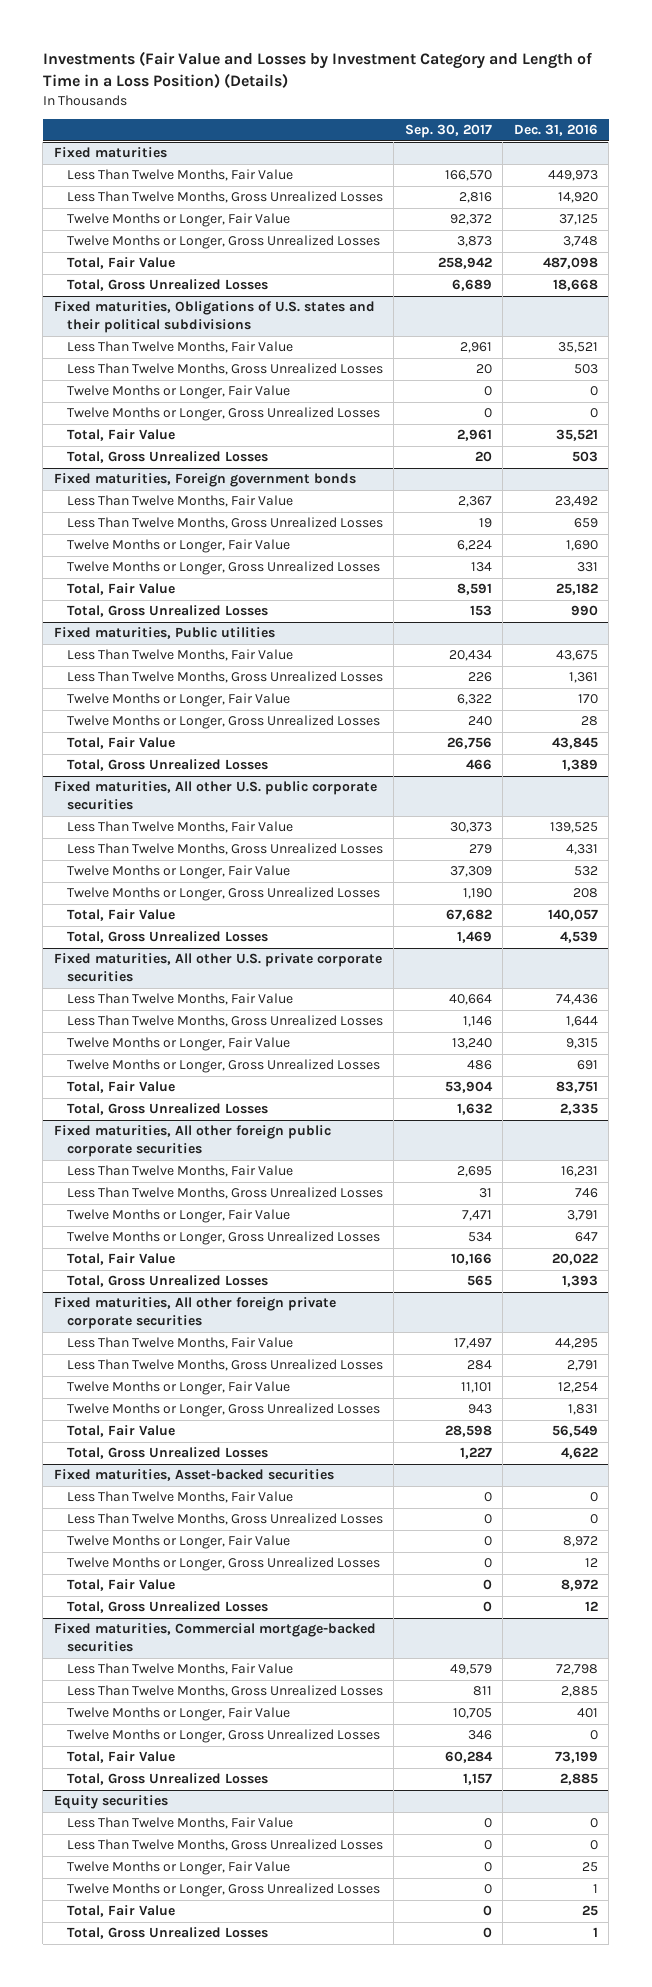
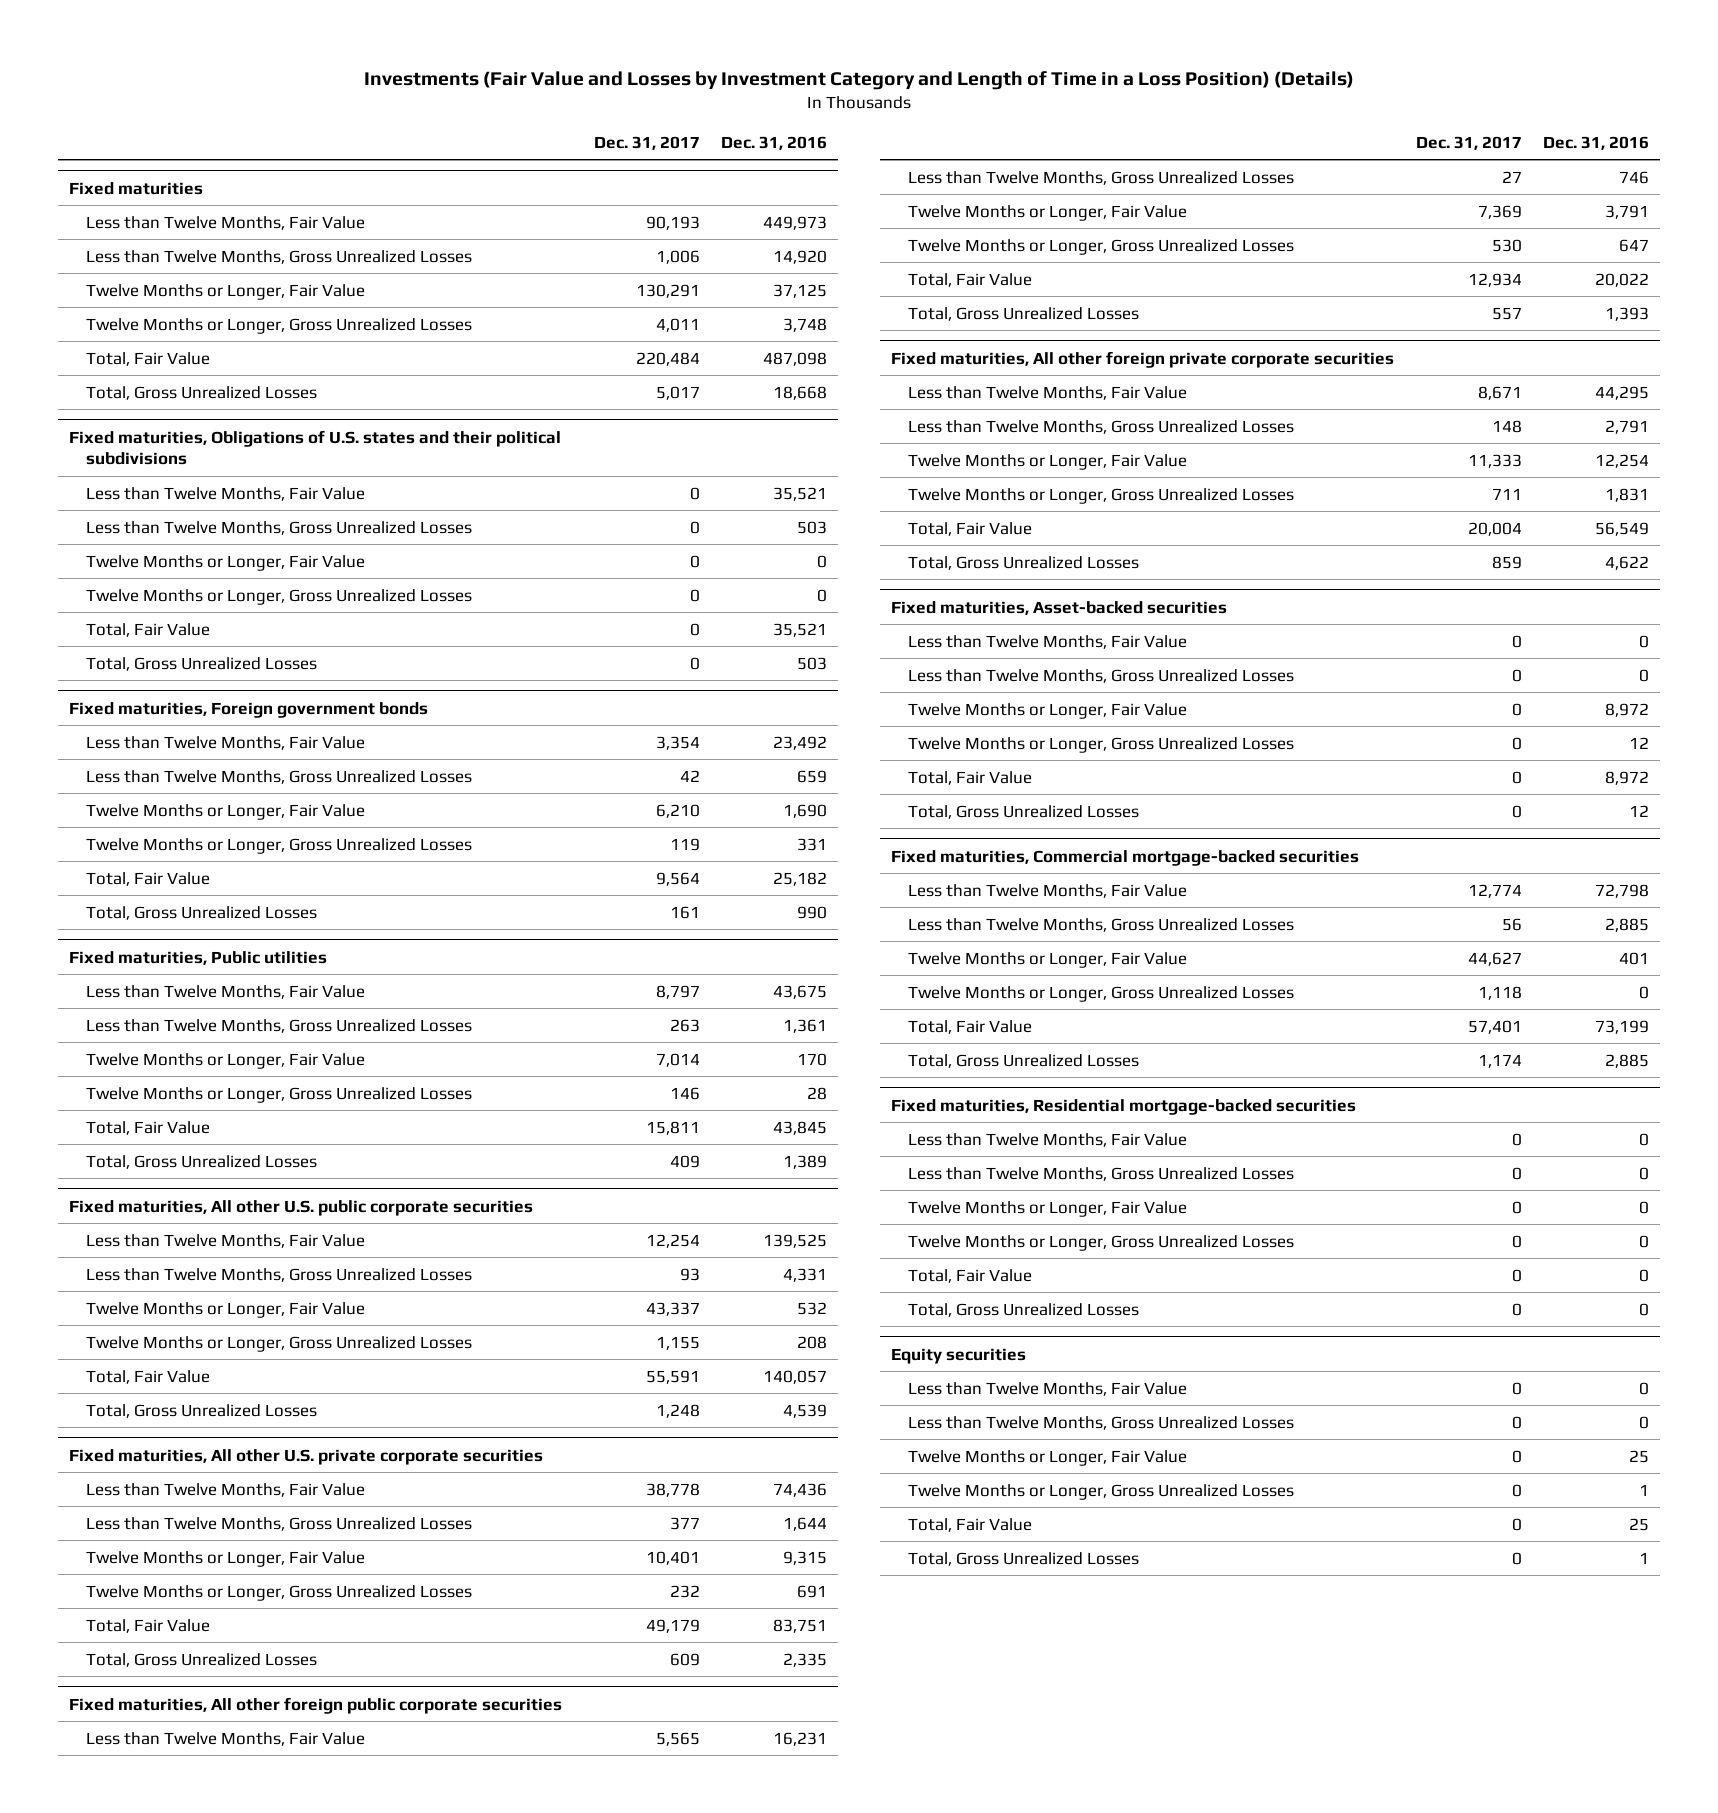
[404,124,492,139] Sep. 30, 2017 -> none
none -> [593,135,700,150] Dec. 31, 2017
[66,169,293,182] Less Than Twelve Months, Fair Value -> [85,215,365,230] Less than Twelve Months, Fair Value
[66,191,383,204] Less Than Twelve Months, Gross Unrealized Losses -> [85,249,472,264] Less than Twelve Months, Gross Unrealized Losses
[66,341,293,354] Less Than Twelve Months, Fair Value -> [85,486,365,501] Less than Twelve Months, Fair Value
[66,363,383,376] Less Than Twelve Months, Gross Unrealized Losses -> [85,520,472,535] Less than Twelve Months, Gross Unrealized Losses
[66,495,293,508] Less Than Twelve Months, Fair Value -> [85,735,365,750] Less than Twelve Months, Fair Value
[66,517,383,530] Less Than Twelve Months, Gross Unrealized Losses -> [85,769,472,784] Less than Twelve Months, Gross Unrealized Losses
[66,649,293,662] Less Than Twelve Months, Fair Value -> [85,984,365,999] Less than Twelve Months, Fair Value
[66,671,383,684] Less Than Twelve Months, Gross Unrealized Losses -> [85,1018,472,1033] Less than Twelve Months, Gross Unrealized Losses
[66,821,293,834] Less Than Twelve Months, Fair Value -> [85,1233,365,1248] Less than Twelve Months, Fair Value
[66,843,383,856] Less Than Twelve Months, Gross Unrealized Losses -> [85,1267,472,1282] Less than Twelve Months, Gross Unrealized Losses
[66,993,293,1006] Less Than Twelve Months, Fair Value -> [85,1482,365,1497] Less than Twelve Months, Fair Value
[66,1015,383,1028] Less Than Twelve Months, Gross Unrealized Losses -> [85,1516,472,1531] Less than Twelve Months, Gross Unrealized Losses
[66,1165,293,1178] Less Than Twelve Months, Fair Value -> [85,1731,365,1746] Less than Twelve Months, Fair Value
[66,1187,383,1200] Less Than Twelve Months, Gross Unrealized Losses -> [907,170,1294,185] Less than Twelve Months, Gross Unrealized Losses
[66,1337,293,1350] Less Than Twelve Months, Fair Value -> [907,385,1187,400] Less than Twelve Months, Fair Value
[66,1359,383,1372] Less Than Twelve Months, Gross Unrealized Losses -> [907,419,1294,434] Less than Twelve Months, Gross Unrealized Losses
[66,1491,293,1504] Less Than Twelve Months, Fair Value -> [907,634,1187,649] Less than Twelve Months, Fair Value
[66,1513,383,1526] Less Than Twelve Months, Gross Unrealized Losses -> [907,668,1294,683] Less than Twelve Months, Gross Unrealized Losses
[66,1663,293,1676] Less Than Twelve Months, Fair Value -> [907,883,1187,898] Less than Twelve Months, Fair Value
[66,1685,383,1698] Less Than Twelve Months, Gross Unrealized Losses -> [907,917,1294,932] Less than Twelve Months, Gross Unrealized Losses
none -> [891,1098,1357,1115] Fixed maturities, Residential mortgage-backed securities
none -> [907,1132,1187,1147] Less than Twelve Months, Fair Value
none -> [907,1166,1294,1181] Less than Twelve Months, Gross Unrealized Losses
none -> [907,1200,1187,1217] Twelve Months or Longer, Fair Value
none -> [907,1234,1294,1251] Twelve Months or Longer, Gross Unrealized Losses
none -> [907,1268,1032,1283] Total, Fair Value
none -> [907,1302,1139,1317] Total, Gross Unrealized Losses
[66,1817,293,1830] Less Than Twelve Months, Fair Value -> [907,1381,1187,1396] Less than Twelve Months, Fair Value
[66,1839,383,1852] Less Than Twelve Months, Gross Unrealized Losses -> [907,1415,1294,1430] Less than Twelve Months, Gross Unrealized Losses

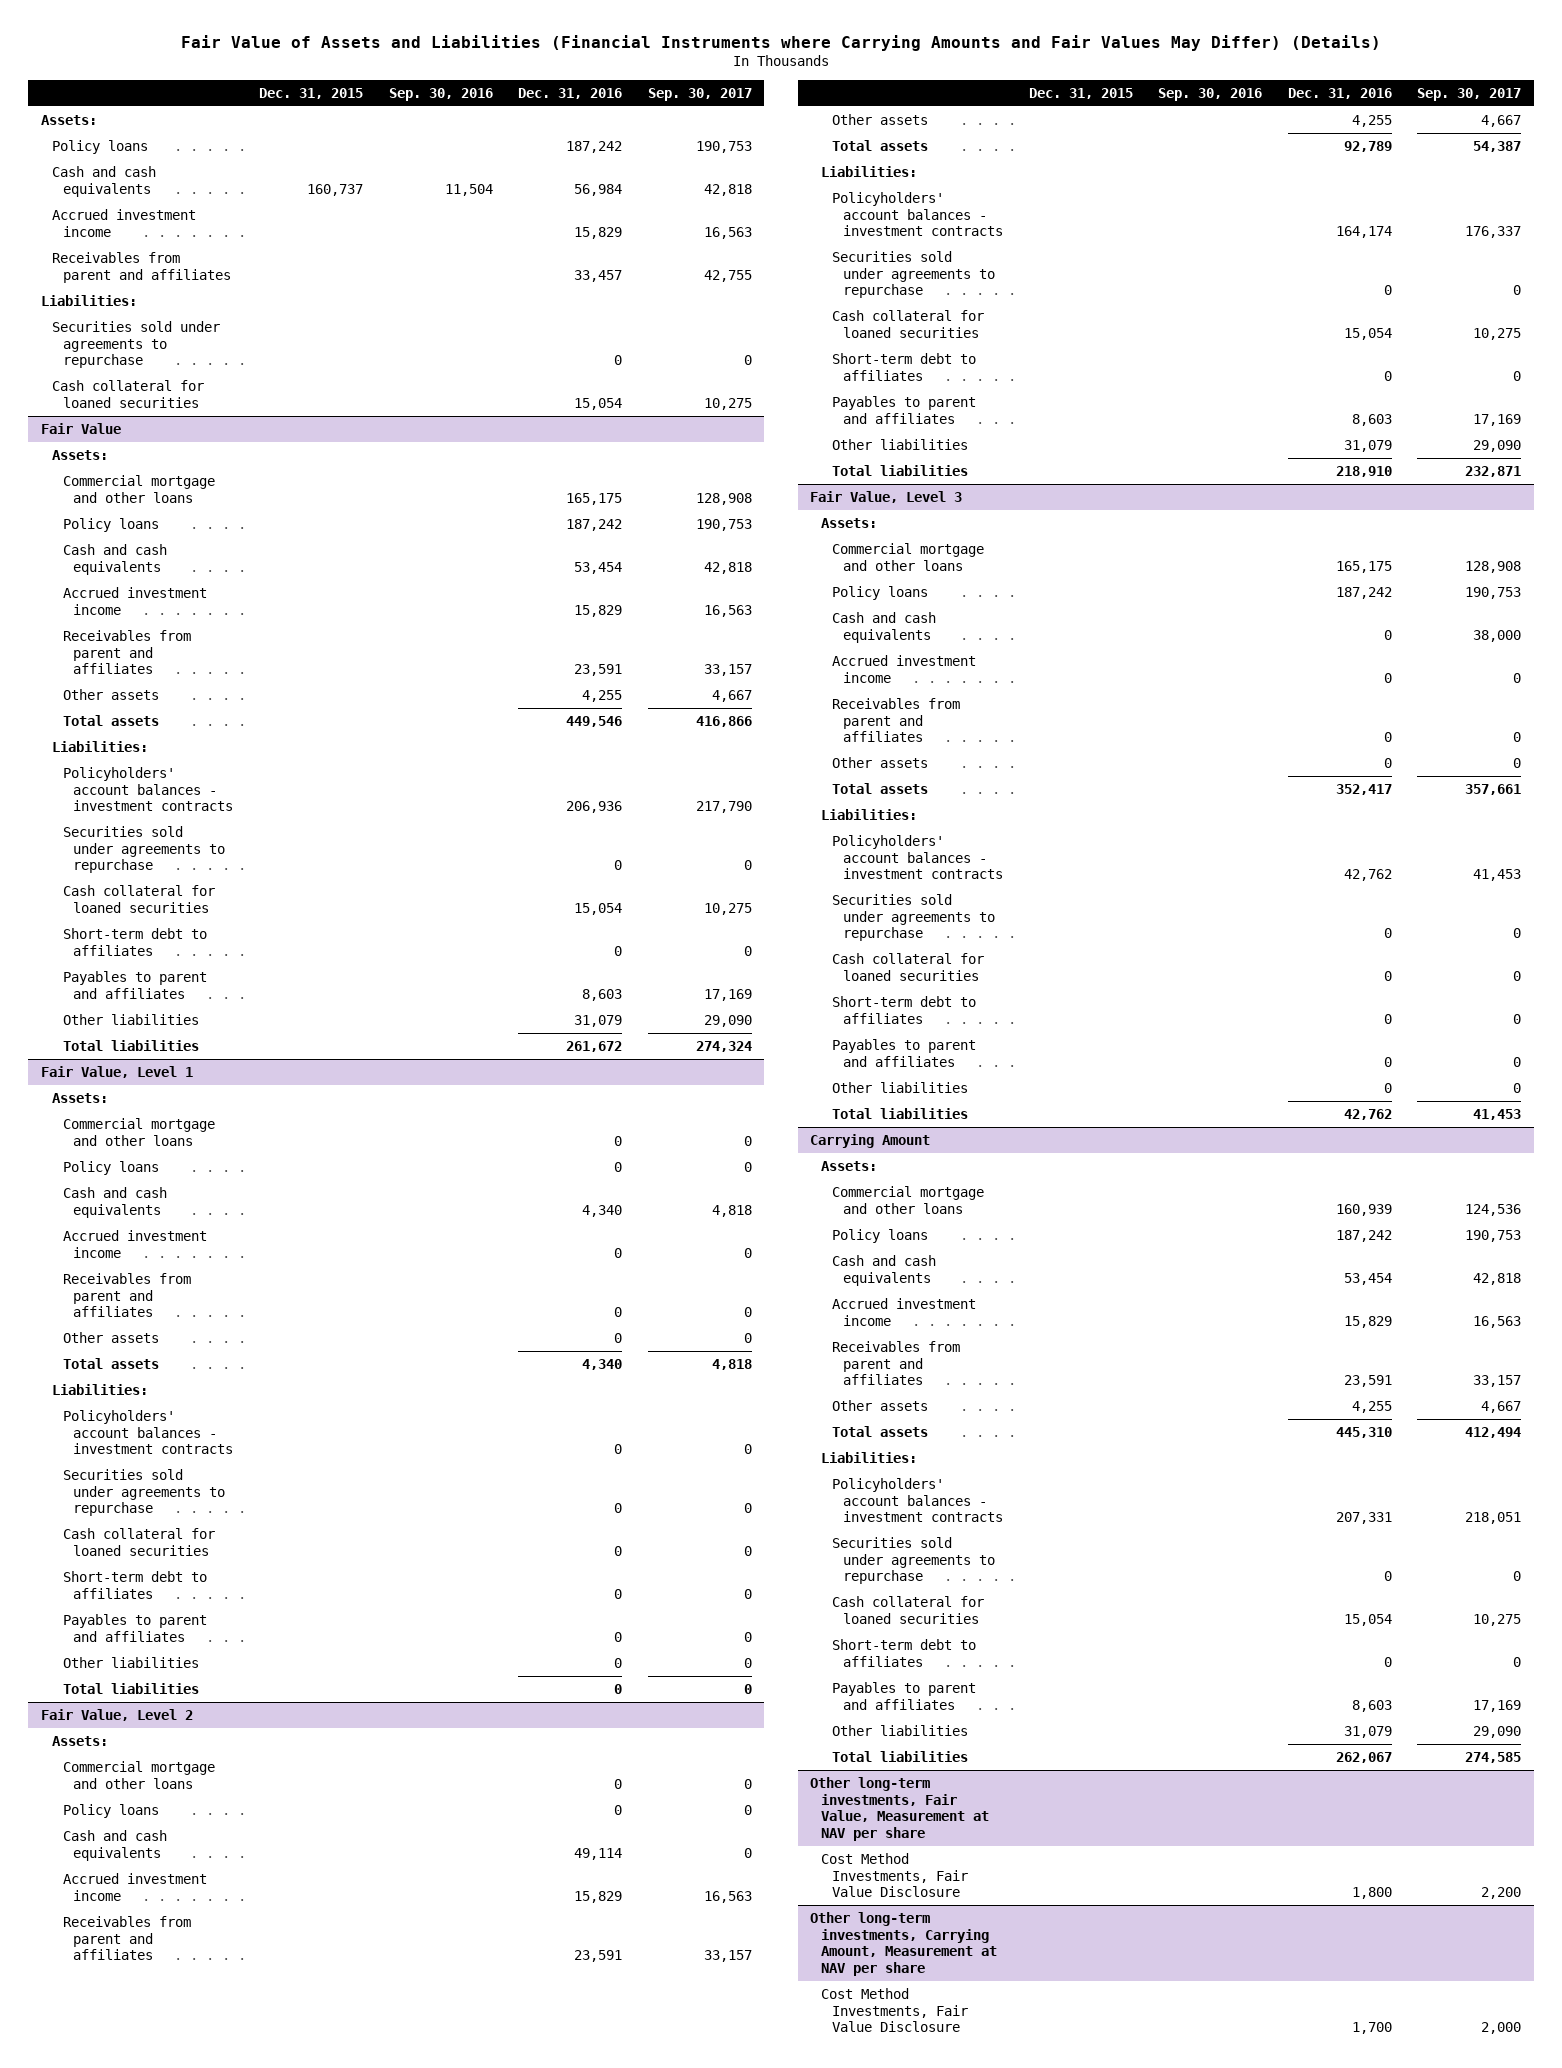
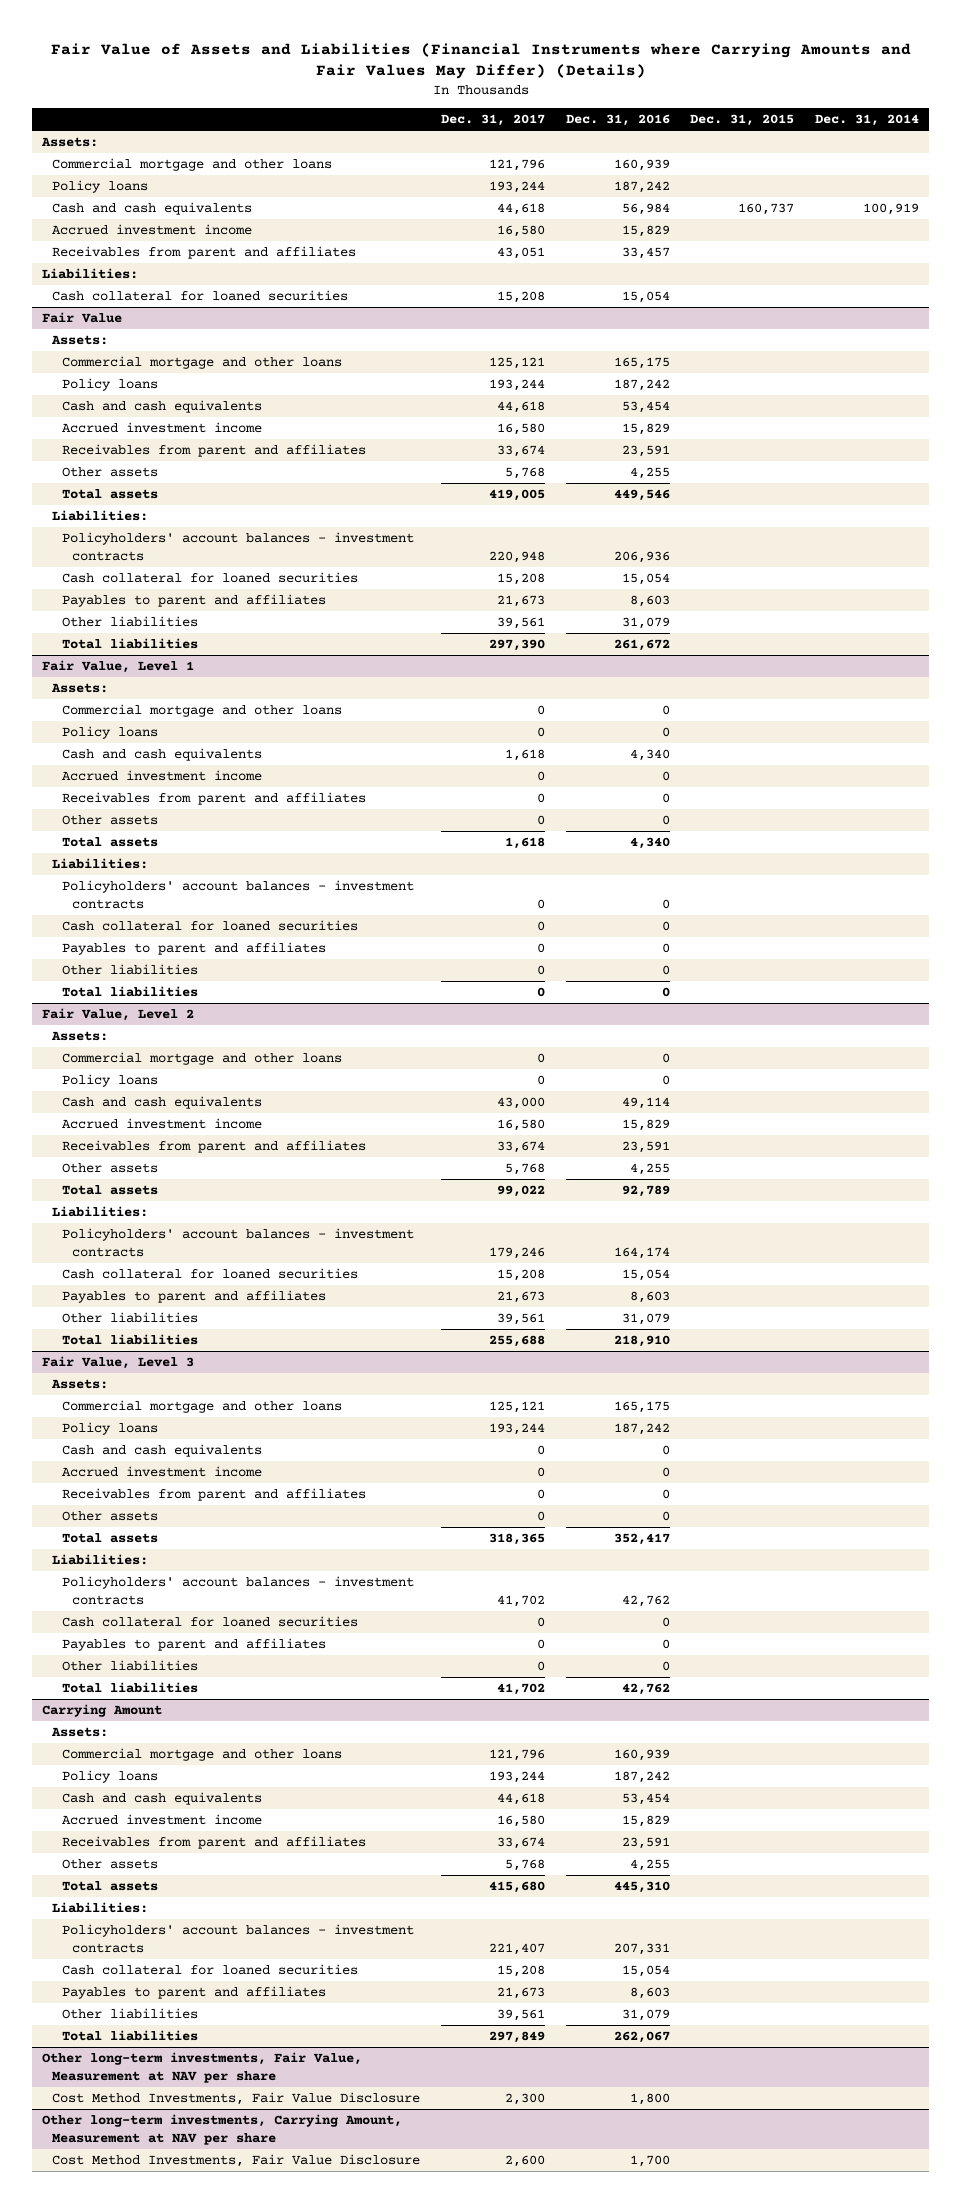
[388,87,493,101] Sep. 30, 2016 -> none
[647,87,752,101] Sep. 30, 2017 -> none
none -> [441,114,546,127] Dec. 31, 2017
none -> [815,114,920,127] Dec. 31, 2014
none -> [52,158,333,172] Commercial mortgage and other loans
[51,320,220,369] Securities sold under agreements to repurchase -> none
[62,825,226,874] Securities sold under agreements to repurchase -> none
[62,927,207,956] Short-term debt to affiliates -> none
[62,1468,226,1517] Securities sold under agreements to repurchase -> none
[62,1570,207,1599] Short-term debt to affiliates -> none
[832,250,996,299] Securities sold under agreements to repurchase -> none
[832,352,977,381] Short-term debt to affiliates -> none
[832,893,996,942] Securities sold under agreements to repurchase -> none
[832,995,977,1024] Short-term debt to affiliates -> none
[832,1536,996,1585] Securities sold under agreements to repurchase -> none
[832,1638,977,1667] Short-term debt to affiliates -> none

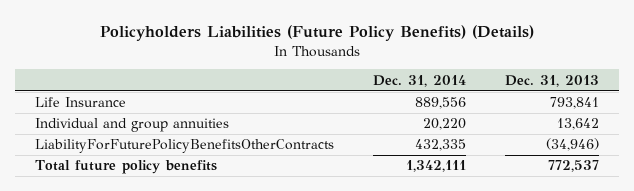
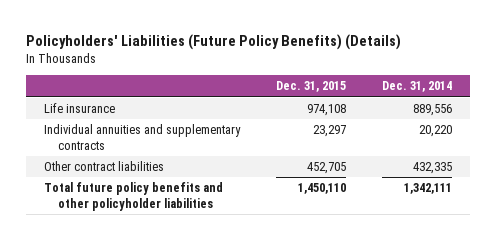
[99,24,534,41] Policyholders Liabilities (Future Policy Benefits) (Details) -> [25,33,401,50] Policyholders' Liabilities (Future Policy Benefits) (Details)
[505,74,600,87] Dec. 31, 2013 -> none
none -> [275,81,346,93] Dec. 31, 2015
[34,97,126,108] Life Insurance -> [43,103,115,114] Life insurance
[34,118,229,133] Individual and group annuities -> [43,124,241,151] Individual annuities and supplementary contracts
[34,139,334,154] LiabilityForFuturePolicyBenefitsOtherContracts -> [43,161,164,172] Other contract liabilities
[34,160,217,175] Total future policy benefits -> [43,182,223,212] Total future policy benefits and other policyholder liabilities

